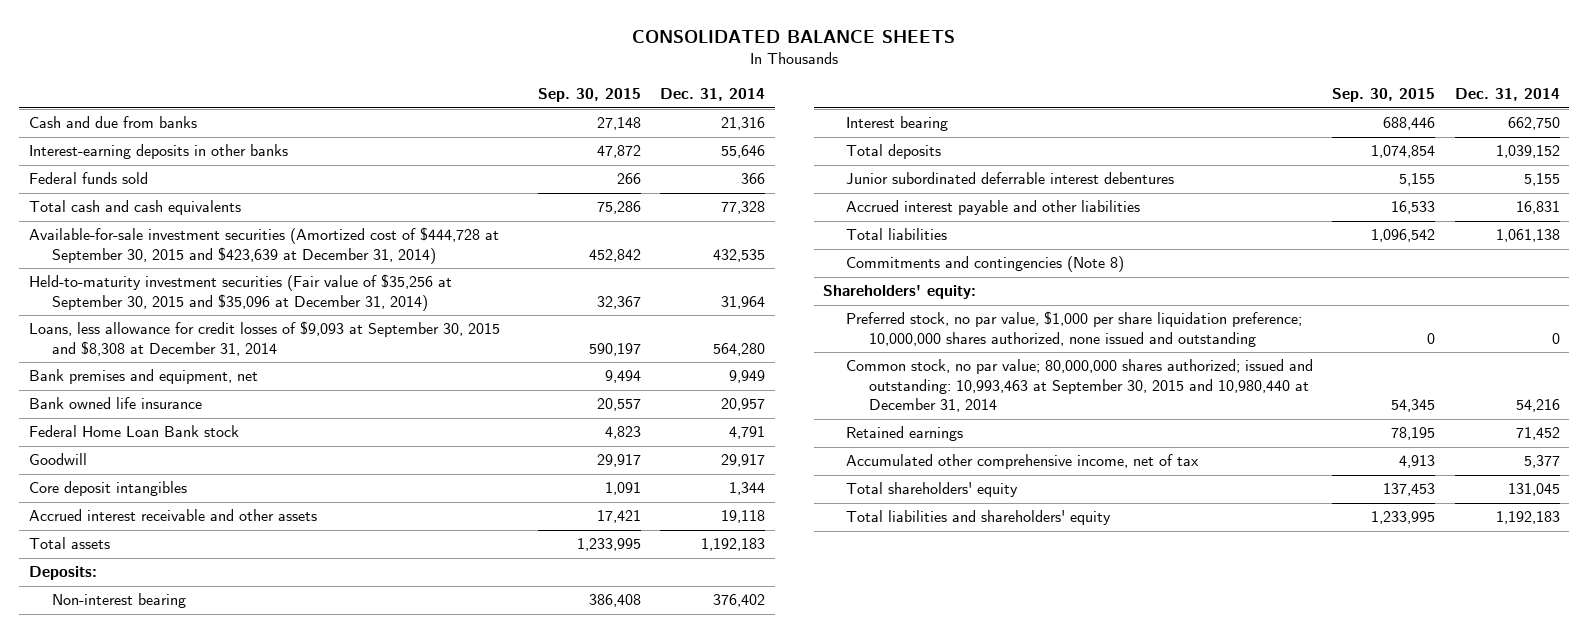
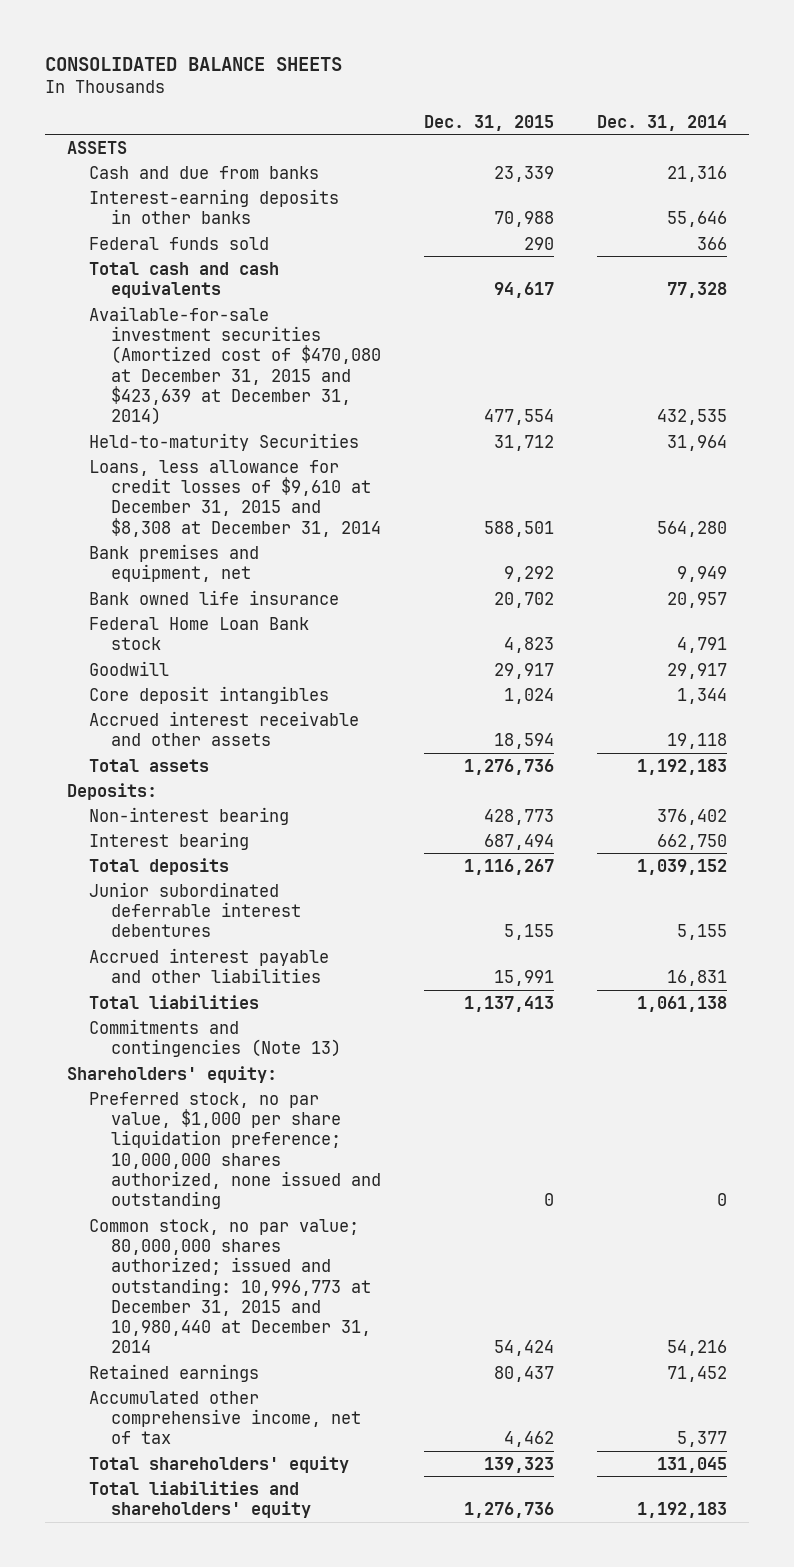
[538,87,642,102] Sep. 30, 2015 -> none
none -> [423,114,554,131] Dec. 31, 2015
none -> [66,140,127,154] ASSETS
[29,227,500,264] Available-for-sale investment securities (Amortized cost of $444,728 at September 30, 2015 and $423,639 at December 31, 2014) -> [88,305,381,426] Available-for-sale investment securities (Amortized cost of $470,080 at December 31, 2015 and $423,639 at December 31, 2014)
[29,274,453,311] Held-to-maturity investment securities (Fair value of $35,256 at September 30, 2015 and $35,096 at December 31, 2014) -> [88,432,359,451] Held-to-maturity Securities
[29,321,501,356] Loans, less allowance for credit losses of $9,093 at September 30, 2015 and $8,308 at December 31, 2014 -> [88,459,381,537] Loans, less allowance for credit losses of $9,610 at December 31, 2015 and $8,308 at December 31, 2014
[846,256,1125,273] Commitments and contingencies (Note 8) -> [88,1018,341,1057] Commitments and contingencies (Note 13)
[846,359,1314,413] Common stock, no par value; 80,000,000 shares authorized; issued and outstanding: 10,993,463 at September 30, 2015 and 10,980,440 at December 31, 2014 -> [88,1218,371,1354] Common stock, no par value; 80,000,000 shares authorized; issued and outstanding: 10,996,773 at December 31, 2015 and 10,980,440 at December 31, 2014

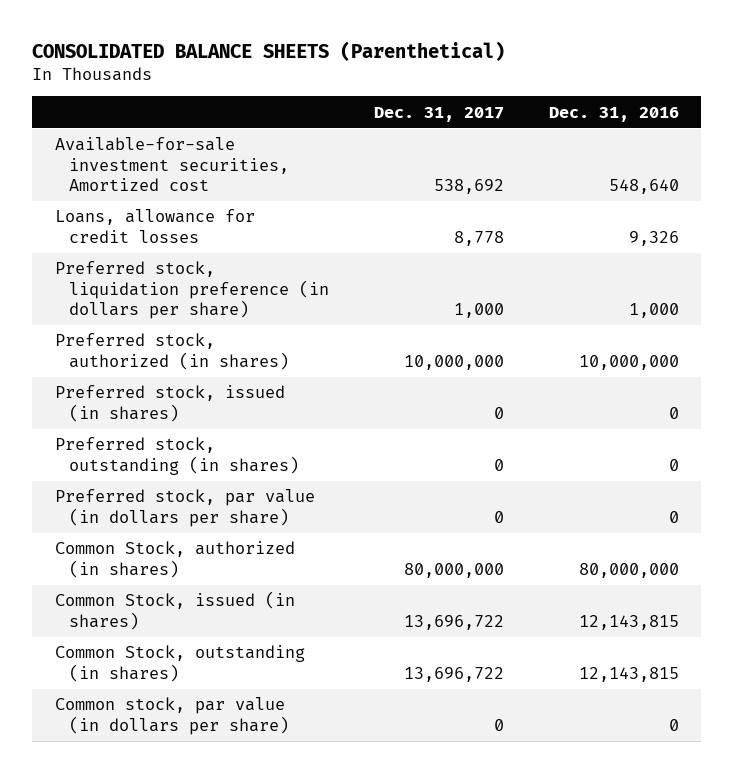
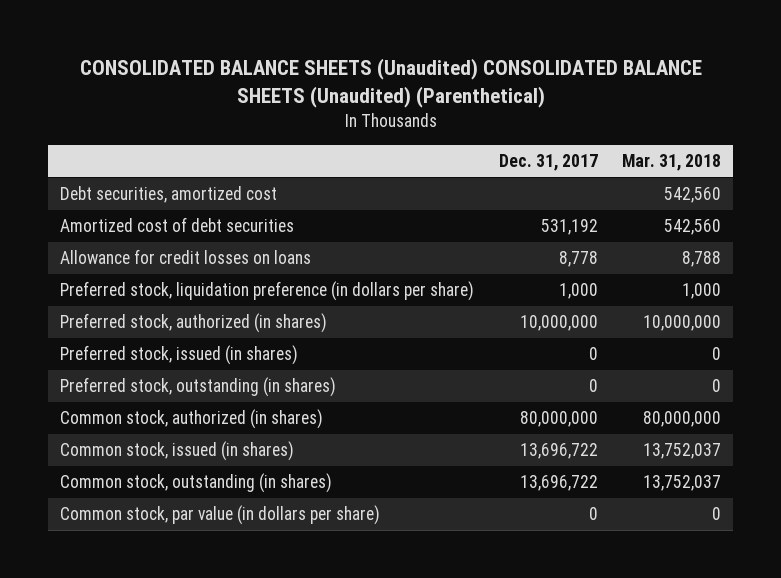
[32,40,506,61] CONSOLIDATED BALANCE SHEETS (Parenthetical) -> [79,58,702,108] CONSOLIDATED BALANCE SHEETS (Unaudited) CONSOLIDATED BALANCE SHEETS (Unaudited) (Parenthetical)
[548,106,679,122] Dec. 31, 2016 -> none
none -> [622,153,722,171] Mar. 31, 2018
none -> [60,186,278,204] Debt securities, amortized cost
[55,137,289,192] Available-for-sale investment securities, Amortized cost -> [60,217,295,233] Amortized cost of debt securities
[433,179,504,195] 538,692 -> [540,219,598,236] 531,192
[55,209,256,243] Loans, allowance for credit losses -> [60,249,312,265] Allowance for credit losses on loans
[55,489,316,527] Preferred stock, par value (in dollars per share) -> none
[55,541,296,578] Common Stock, authorized (in shares) -> [60,409,324,430] Common stock, authorized (in shares)
[55,591,296,630] Common Stock, issued (in shares) -> [60,441,295,462] Common stock, issued (in shares)
[55,645,306,682] Common Stock, outstanding (in shares) -> [60,473,333,494] Common stock, outstanding (in shares)

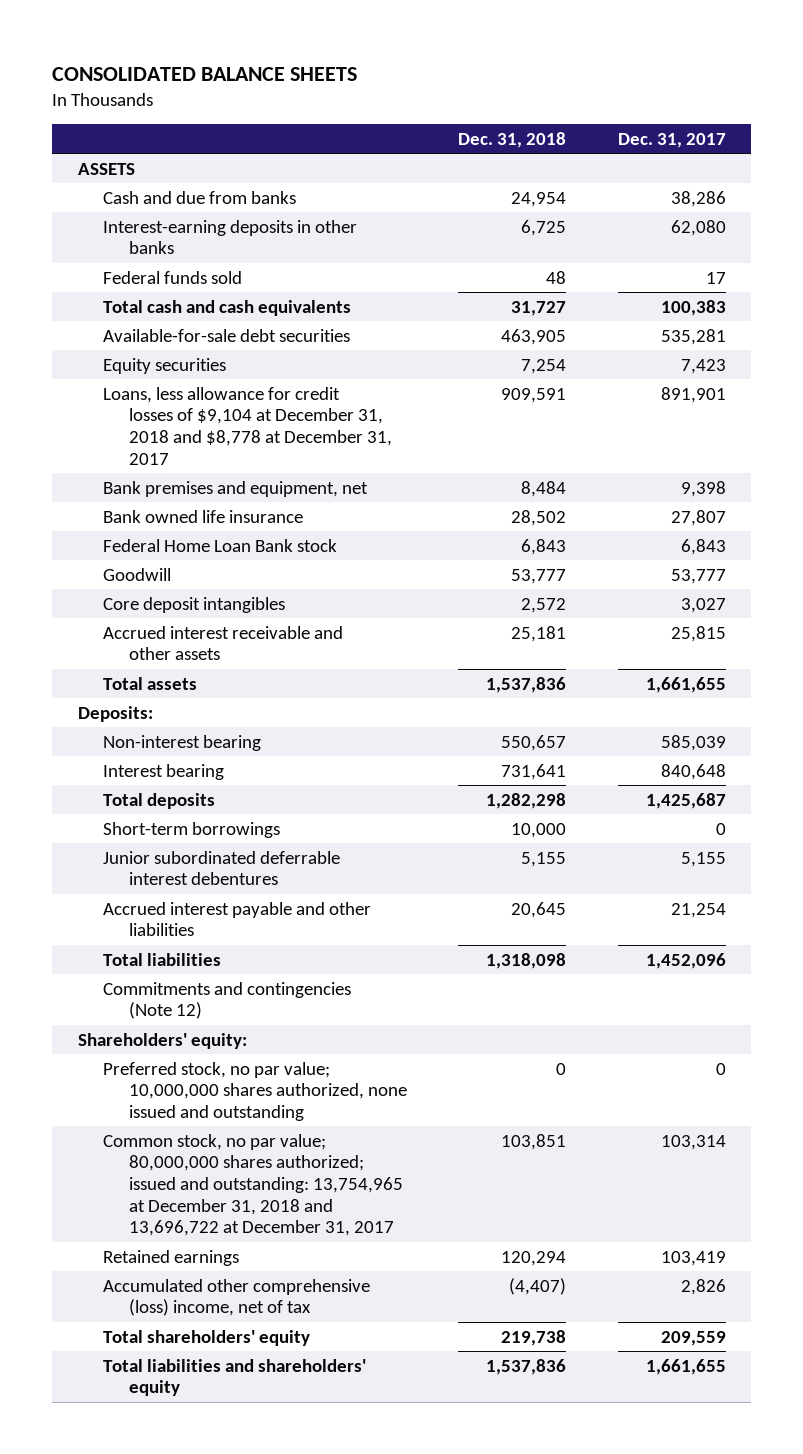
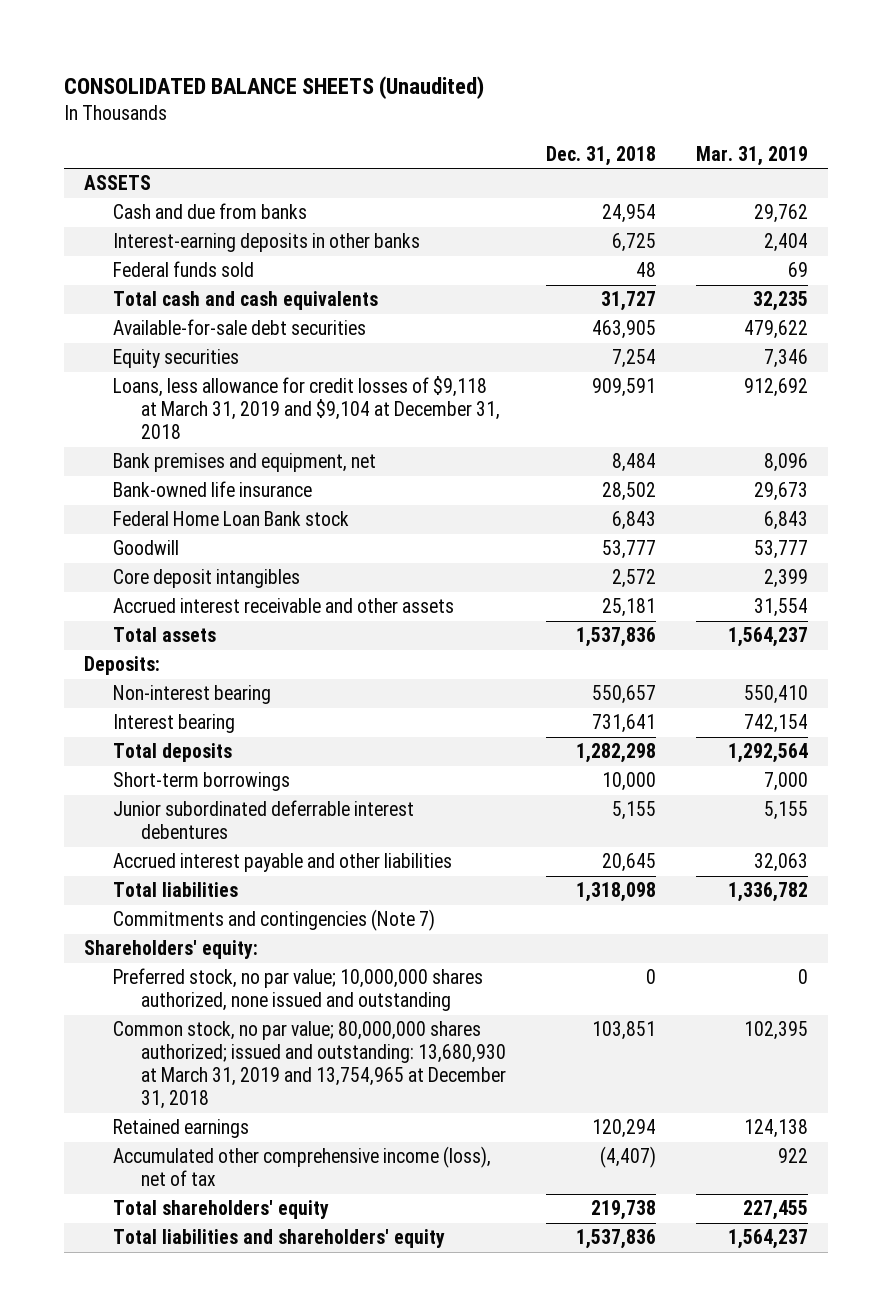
[51,66,357,81] CONSOLIDATED BALANCE SHEETS -> [63,75,484,99] CONSOLIDATED BALANCE SHEETS (Unaudited)
[617,132,726,148] Dec. 31, 2017 -> none
none -> [696,145,809,166] Mar. 31, 2019
[103,386,393,465] Loans, less allowance for credit losses of $9,104 at December 31, 2018 and $8,778 at December 31, 2017 -> [112,376,501,440] Loans, less allowance for credit losses of $9,118 at March 31, 2019 and $9,104 at December 31, 2018
[103,509,304,523] Bank owned life insurance -> [112,481,312,498] Bank-owned life insurance
[103,981,352,1020] Commitments and contingencies (Note 12) -> [112,909,435,932] Commitments and contingencies (Note 7)
[103,1133,404,1237] Common stock, no par value; 80,000,000 shares authorized; issued and outstanding: 13,754,965 at December 31, 2018 and 13,696,722 at December 31, 2017 -> [112,1021,507,1110] Common stock, no par value; 80,000,000 shares authorized; issued and outstanding: 13,680,930 at March 31, 2019 and 13,754,965 at December 31, 2018
[103,1278,371,1317] Accumulated other comprehensive (loss) income, net of tax -> [112,1146,491,1187] Accumulated other comprehensive income (loss), net of tax

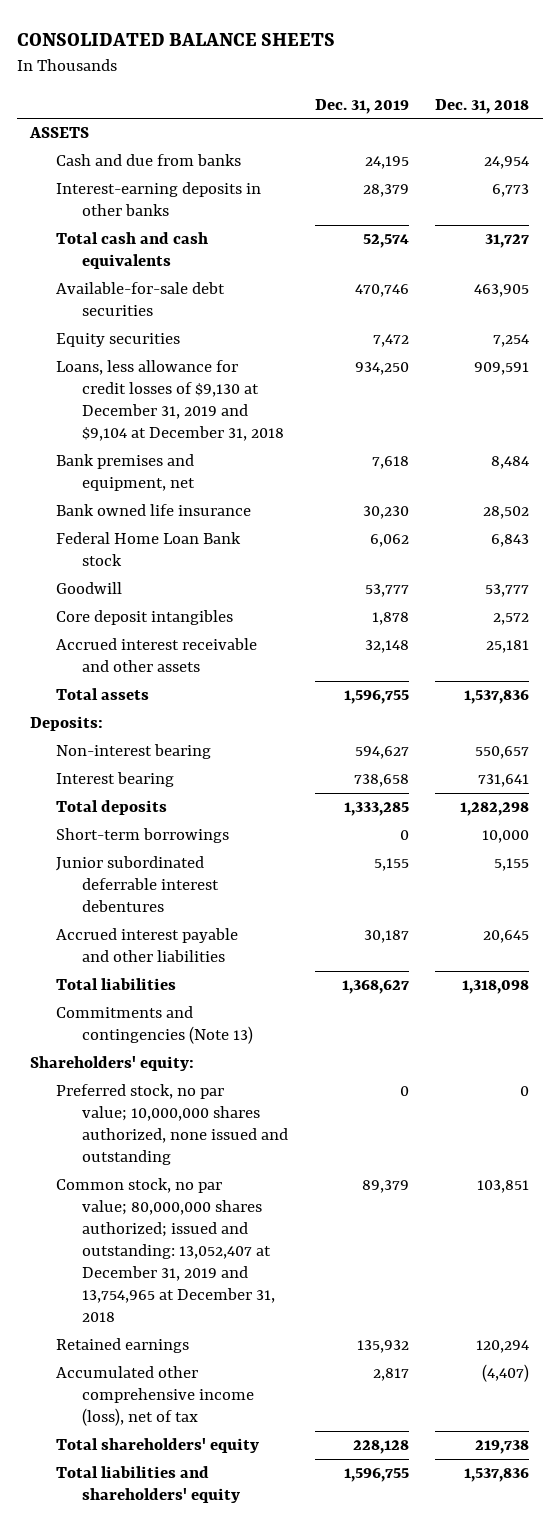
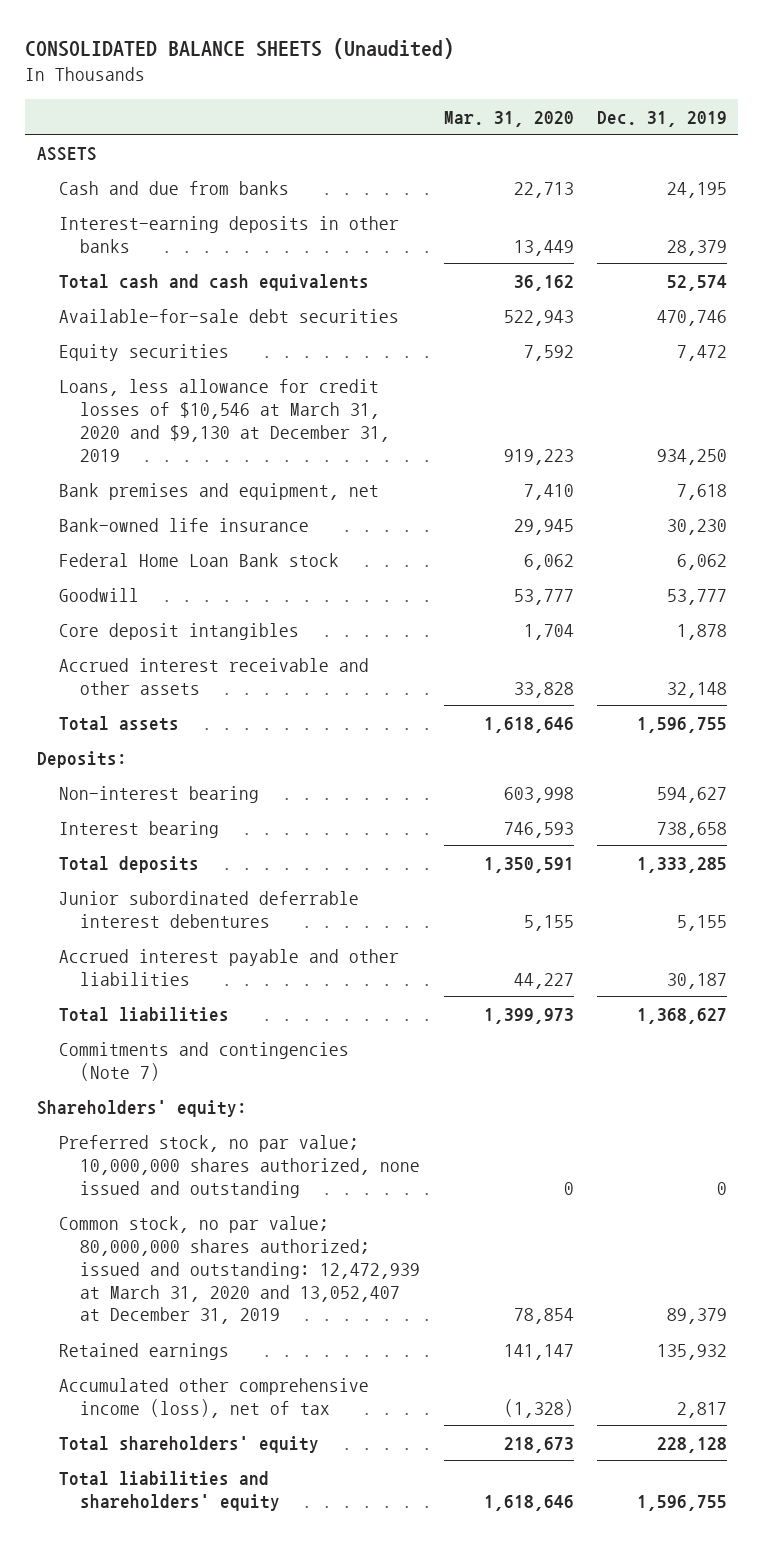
[16,32,335,46] CONSOLIDATED BALANCE SHEETS -> [25,37,455,59] CONSOLIDATED BALANCE SHEETS (Unaudited)
[435,98,530,114] Dec. 31, 2018 -> none
none -> [443,110,574,127] Mar. 31, 2020
[55,360,285,442] Loans, less allowance for credit losses of $9,130 at December 31, 2019 and $9,104 at December 31, 2018 -> [58,378,391,462] Loans, less allowance for credit losses of $10,546 at March 31, 2020 and $9,130 at December 31, 2019
[55,504,251,517] Bank owned life insurance -> [58,517,309,532] Bank-owned life insurance
[55,828,229,844] Short-term borrowings -> none
[55,1006,254,1045] Commitments and contingencies (Note 13) -> [58,1041,349,1081] Commitments and contingencies (Note 7)
[55,1178,276,1323] Common stock, no par value; 80,000,000 shares authorized; issued and outstanding: 13,052,407 at December 31, 2019 and 13,754,965 at December 31, 2018 -> [58,1215,421,1325] Common stock, no par value; 80,000,000 shares authorized; issued and outstanding: 12,472,939 at March 31, 2020 and 13,052,407 at December 31, 2019

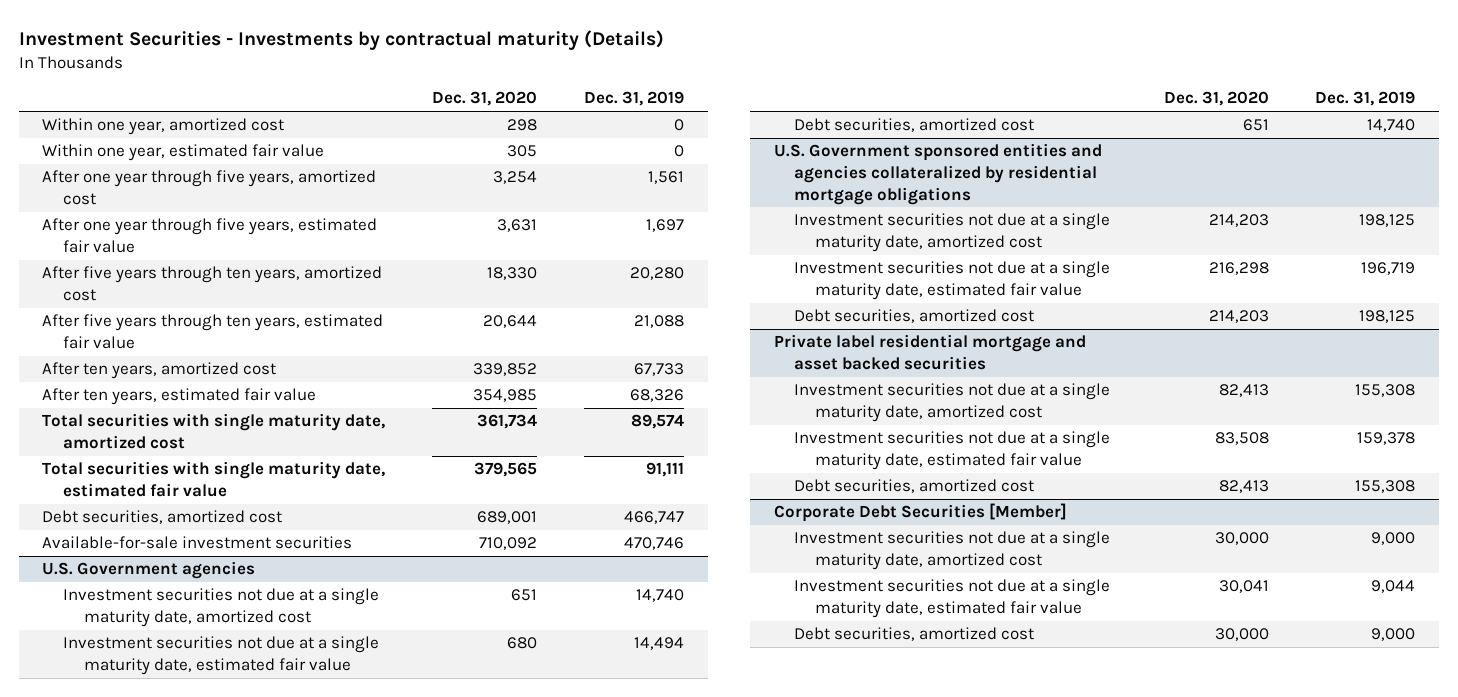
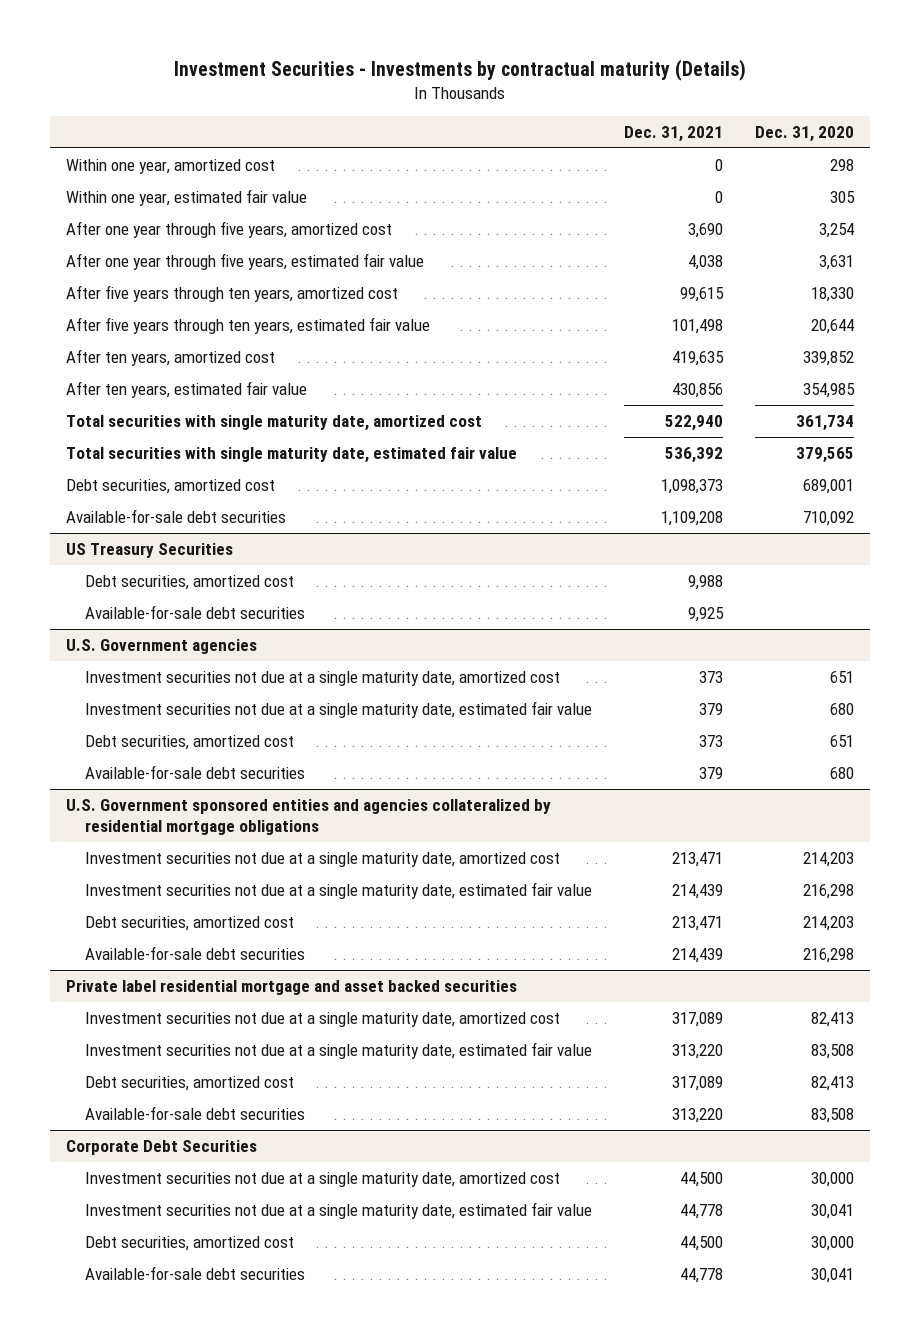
[584,91,685,107] Dec. 31, 2019 -> none
none -> [623,125,723,142] Dec. 31, 2021
[42,536,353,550] Available-for-sale investment securities -> [66,508,287,523] Available-for-sale debt securities
none -> [66,542,234,558] US Treasury Securities
none -> [84,574,294,590] Debt securities, amortized cost
none -> [84,604,305,619] Available-for-sale debt securities
none -> [84,764,305,779] Available-for-sale debt securities
none -> [84,945,305,960] Available-for-sale debt securities
none -> [84,1105,305,1120] Available-for-sale debt securities
[773,503,1067,523] Corporate Debt Securities [Member] -> [66,1139,258,1155] Corporate Debt Securities
none -> [84,1265,305,1280] Available-for-sale debt securities

